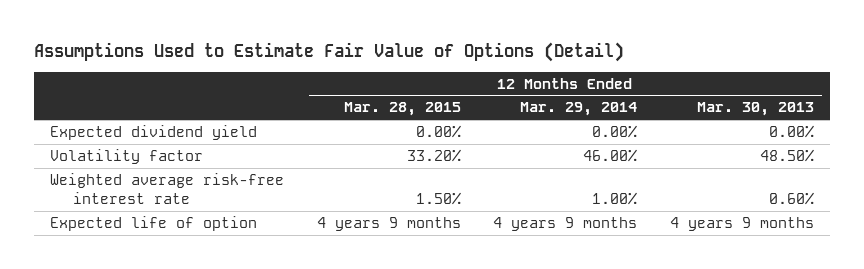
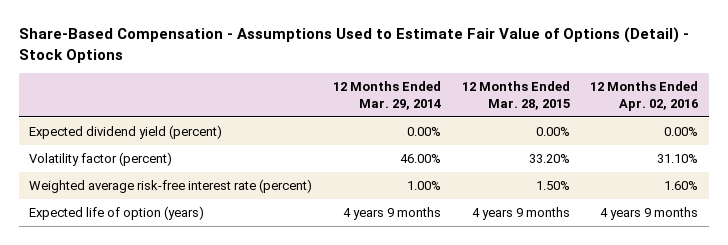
[33,41,624,62] Assumptions Used to Estimate Fair Value of Options (Detail) -> [18,27,689,63] Share-Based Compensation - Assumptions Used to Estimate Fair Value of Options (Detail) - Stock Options
[696,102,814,117] Mar. 30, 2013 -> none
none -> [590,80,699,111] 12 Months Ended Apr. 02, 2016
[50,125,258,141] Expected dividend yield -> [29,125,223,140] Expected dividend yield (percent)
[50,149,204,165] Volatility factor -> [29,152,173,167] Volatility factor (percent)
[50,173,285,204] Weighted average risk-free interest rate -> [29,179,313,194] Weighted average risk-free interest rate (percent)
[50,216,258,232] Expected life of option -> [29,206,205,221] Expected life of option (years)

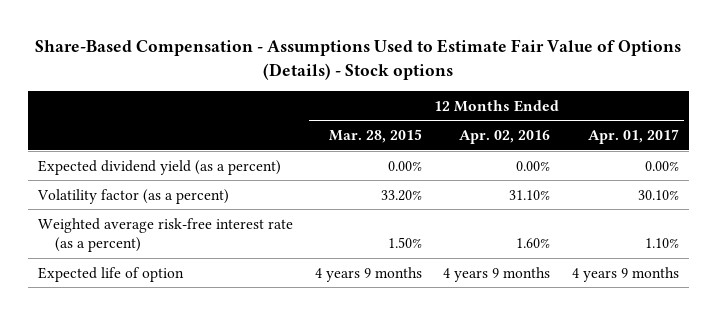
[18,27,689,63] Share-Based Compensation - Assumptions Used to Estimate Fair Value of Options (Detail) - Stock Options -> [35,38,682,80] Share-Based Compensation - Assumptions Used to Estimate Fair Value of Options (Details) - Stock options
[333,80,442,110] 12 Months Ended Mar. 29, 2014 -> none
none -> [587,128,679,144] Apr. 01, 2017
[29,125,223,140] Expected dividend yield (percent) -> [38,159,282,175] Expected dividend yield (as a percent)
[29,152,173,167] Volatility factor (percent) -> [37,188,230,204] Volatility factor (as a percent)
[29,179,313,194] Weighted average risk-free interest rate (percent) -> [38,217,294,253] Weighted average risk-free interest rate (as a percent)
[29,206,205,221] Expected life of option (years) -> [38,266,185,282] Expected life of option

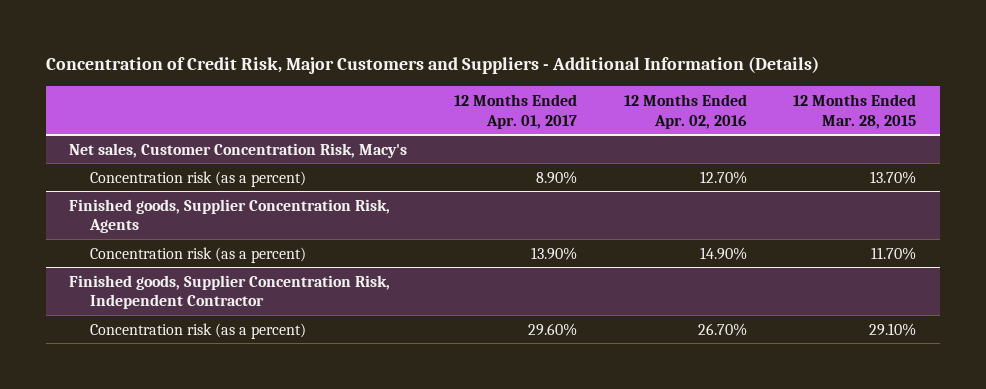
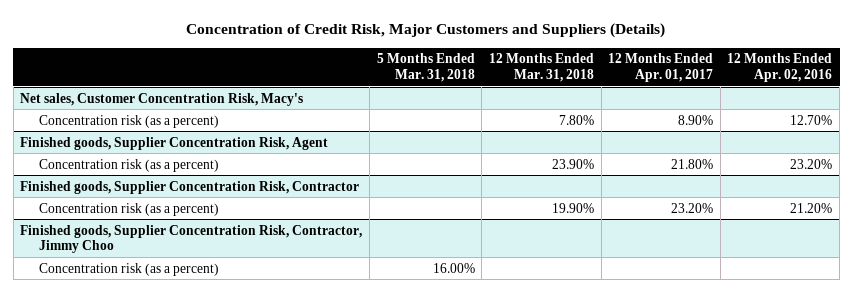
[45,56,819,75] Concentration of Credit Risk, Major Customers and Suppliers - Additional Information (Details) -> [186,23,666,39] Concentration of Credit Risk, Major Customers and Suppliers (Details)
[793,93,917,129] 12 Months Ended Mar. 28, 2015 -> none
none -> [376,53,475,82] 5 Months Ended Mar. 31, 2018
none -> [488,53,594,82] 12 Months Ended Mar. 31, 2018
[69,198,391,234] Finished goods, Supplier Concentration Risk, Agents -> [20,136,329,150] Finished goods, Supplier Concentration Risk, Agent
[530,246,577,260] 13.90% -> [671,158,714,169] 21.80%
[699,246,747,260] 14.90% -> [790,158,833,169] 23.20%
[69,274,391,310] Finished goods, Supplier Concentration Risk, Independent Contractor -> [20,180,360,194] Finished goods, Supplier Concentration Risk, Contractor
[527,322,577,336] 29.60% -> [671,202,714,213] 23.20%
[697,322,747,336] 26.70% -> [790,202,833,213] 21.20%
none -> [20,224,363,254] Finished goods, Supplier Concentration Risk, Contractor, Jimmy Choo
none -> [39,262,220,276] Concentration risk (as a percent)

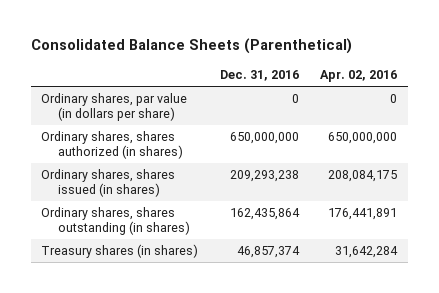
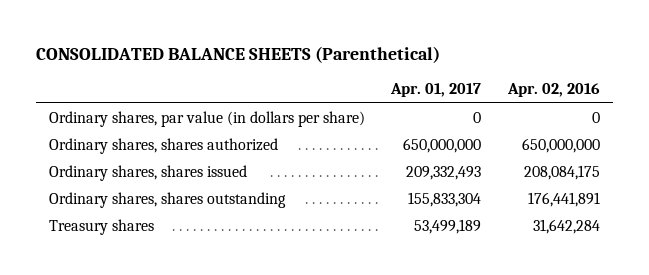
[30,38,352,55] Consolidated Balance Sheets (Parenthetical) -> [35,45,440,63] CONSOLIDATED BALANCE SHEETS (Parenthetical)
[219,69,299,81] Dec. 31, 2016 -> none
none -> [390,83,482,98] Apr. 01, 2017
[41,131,184,159] Ordinary shares, shares authorized (in shares) -> [48,138,278,155] Ordinary shares, shares authorized
[41,169,176,197] Ordinary shares, shares issued (in shares) -> [48,165,247,182] Ordinary shares, shares issued
[41,207,191,235] Ordinary shares, shares outstanding (in shares) -> [48,192,286,209] Ordinary shares, shares outstanding
[41,244,199,259] Treasury shares (in shares) -> [48,219,154,236] Treasury shares

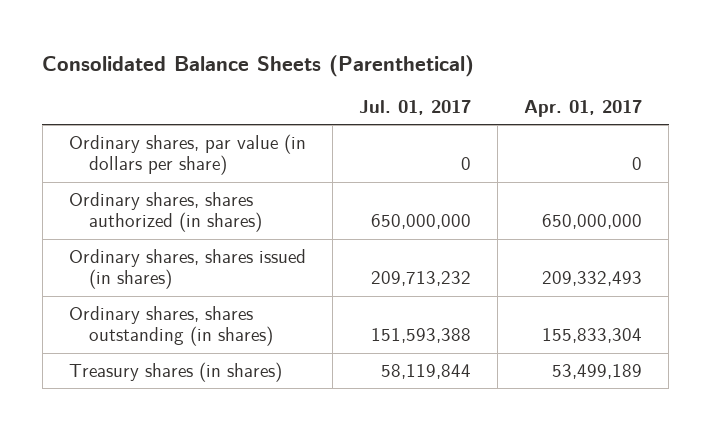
[35,45,440,63] CONSOLIDATED BALANCE SHEETS (Parenthetical) -> [42,54,475,77] Consolidated Balance Sheets (Parenthetical)
[506,83,600,98] Apr. 02, 2016 -> none
none -> [359,100,472,116] Jul. 01, 2017
[48,138,278,155] Ordinary shares, shares authorized -> [68,192,262,233] Ordinary shares, shares authorized (in shares)
[48,165,247,182] Ordinary shares, shares issued -> [68,249,306,290] Ordinary shares, shares issued (in shares)
[48,192,286,209] Ordinary shares, shares outstanding -> [68,306,273,347] Ordinary shares, shares outstanding (in shares)
[48,219,154,236] Treasury shares -> [68,362,282,383] Treasury shares (in shares)

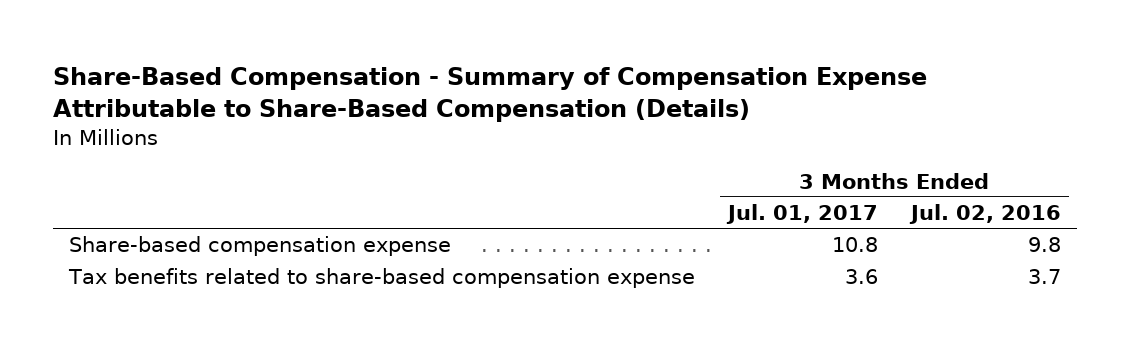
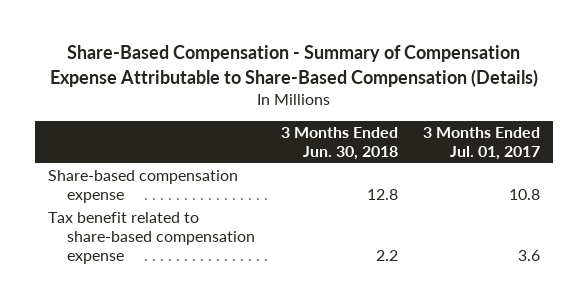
[908,204,1061,225] Jul. 02, 2016 -> none
none -> [280,126,398,160] 3 Months Ended Jun. 30, 2018
[68,268,696,289] Tax benefits related to share-based compensation expense -> [47,212,256,264] Tax benefit related to share-based compensation expense

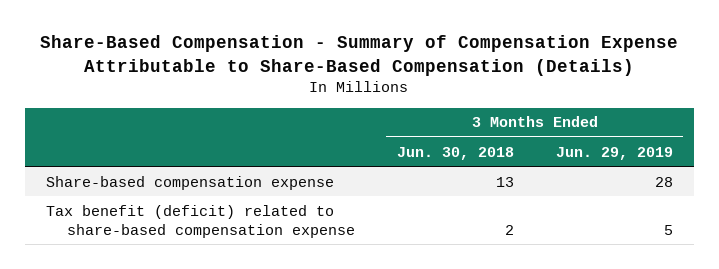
[423,126,541,160] 3 Months Ended Jul. 01, 2017 -> none
none -> [555,146,673,160] Jun. 29, 2019
[366,189,398,201] 12.8 -> [495,176,514,187] 13
[47,212,256,264] Tax benefit related to share-based compensation expense -> [45,204,355,238] Tax benefit (deficit) related to share-based compensation expense
[375,249,398,261] 2.2 -> [504,224,514,235] 2

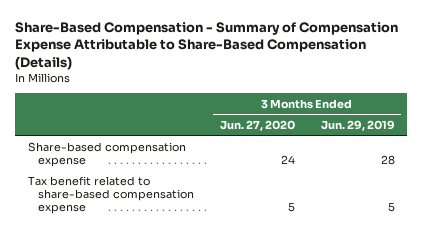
[396,146,514,160] Jun. 30, 2018 -> none
none -> [219,119,295,131] Jun. 27, 2020
[45,204,355,238] Tax benefit (deficit) related to share-based compensation expense -> [27,175,195,214] Tax benefit related to share-based compensation expense

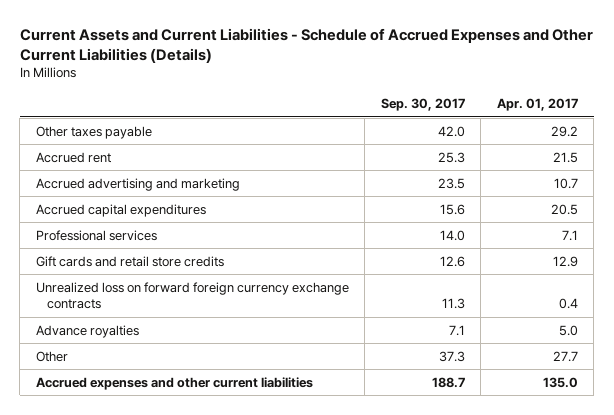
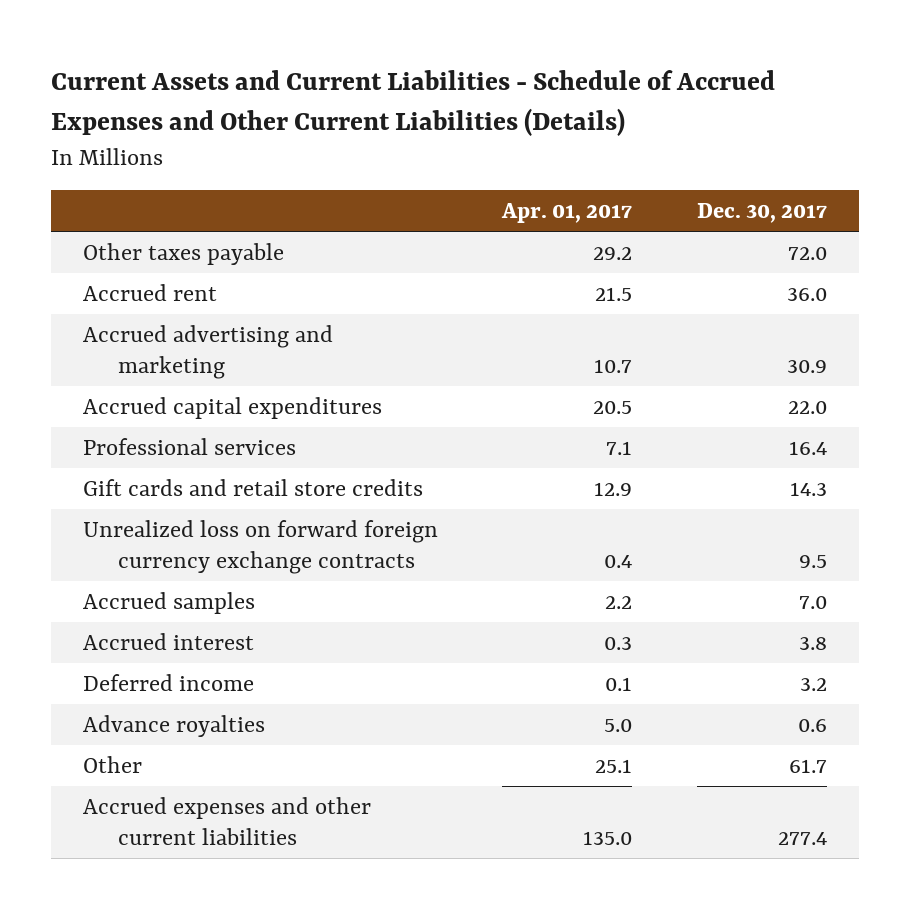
[380,98,465,112] Sep. 30, 2017 -> none
none -> [696,202,827,223] Dec. 30, 2017
none -> [83,591,256,614] Accrued samples
none -> [83,632,255,650] Accrued interest
none -> [83,673,255,691] Deferred income
[552,350,578,362] 27.7 -> [595,758,633,773] 25.1

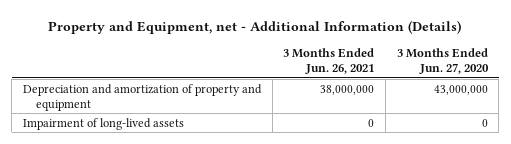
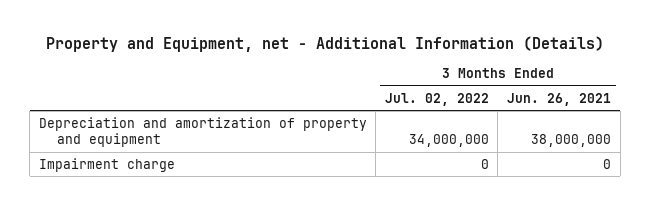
[396,47,489,74] 3 Months Ended Jun. 27, 2020 -> none
none -> [384,92,489,106] Jul. 02, 2022
[22,117,184,130] Impairment of long-lived assets -> [38,157,175,172] Impairment charge

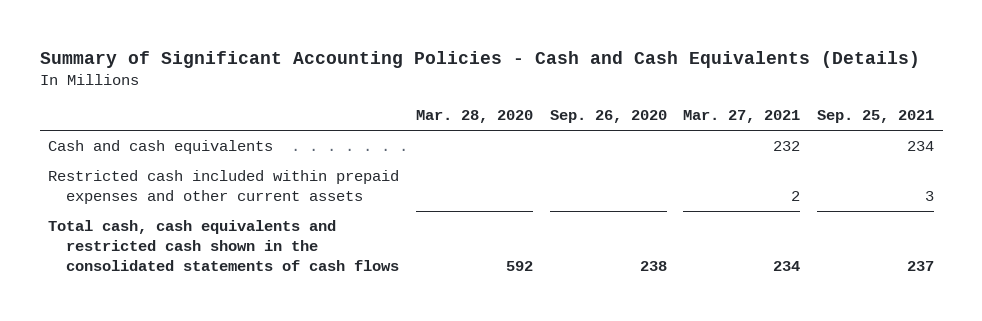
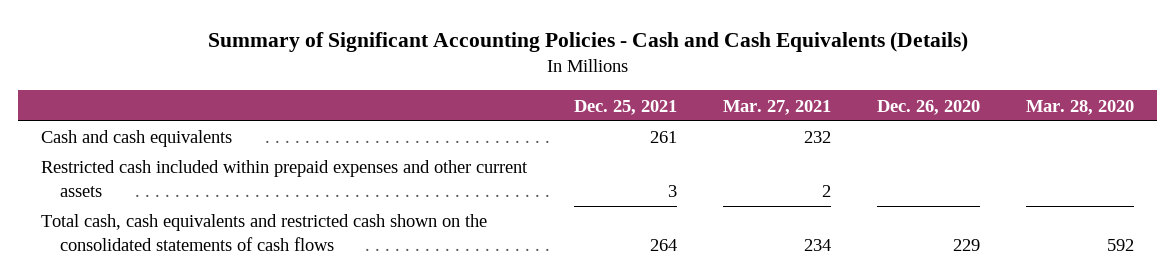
[549,110,667,124] Sep. 26, 2020 -> none
[817,110,935,124] Sep. 25, 2021 -> none
none -> [573,99,677,115] Dec. 25, 2021
none -> [876,99,980,115] Dec. 26, 2020
[48,220,399,272] Total cash, cash equivalents and restricted cash shown in the consolidated statements of cash flows -> [41,214,488,251] Total cash, cash equivalents and restricted cash shown on the consolidated statements of cash flows

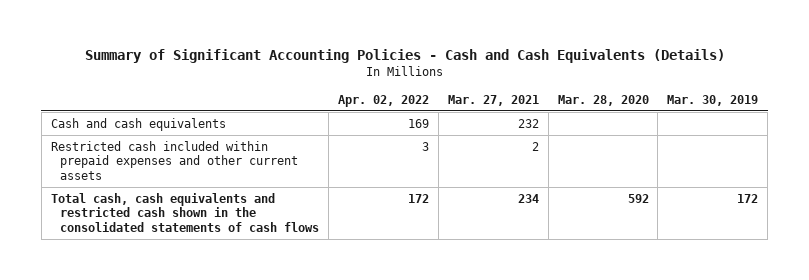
[573,99,677,115] Dec. 25, 2021 -> none
[876,99,980,115] Dec. 26, 2020 -> none
none -> [337,94,429,107] Apr. 02, 2022
none -> [667,94,759,106] Mar. 30, 2019
[41,214,488,251] Total cash, cash equivalents and restricted cash shown on the consolidated statements of cash flows -> [50,192,320,233] Total cash, cash equivalents and restricted cash shown in the consolidated statements of cash flows

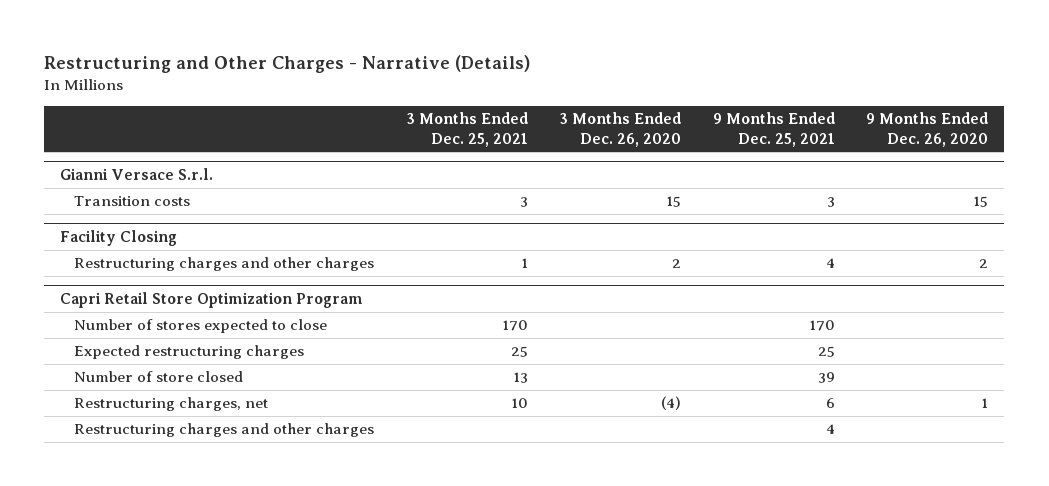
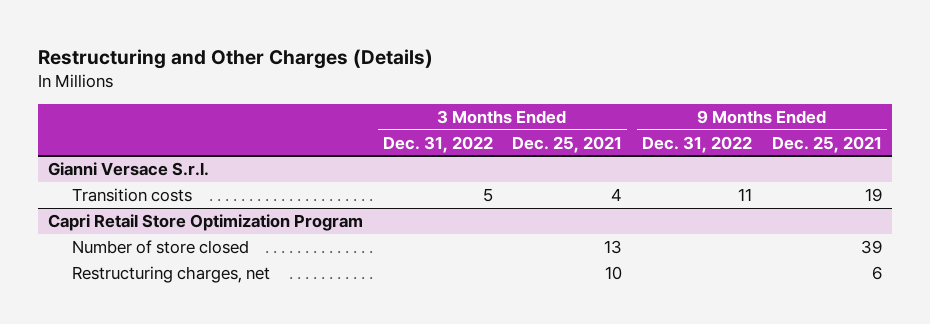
[44,54,531,73] Restructuring and Other Charges - Narrative (Details) -> [37,49,433,70] Restructuring and Other Charges (Details)
[559,112,682,147] 3 Months Ended Dec. 26, 2020 -> none
[866,112,989,147] 9 Months Ended Dec. 26, 2020 -> none
none -> [382,135,493,153] Dec. 31, 2022
none -> [642,135,753,153] Dec. 31, 2022
[60,230,178,247] Facility Closing -> none
[74,257,375,272] Restructuring charges and other charges -> none
[519,197,528,208] 3 -> [611,187,623,201] 4
[826,197,835,208] 3 -> [864,187,882,202] 19
[74,319,328,334] Number of stores expected to close -> none
[74,345,305,360] Expected restructuring charges -> none
[74,423,375,438] Restructuring charges and other charges -> none

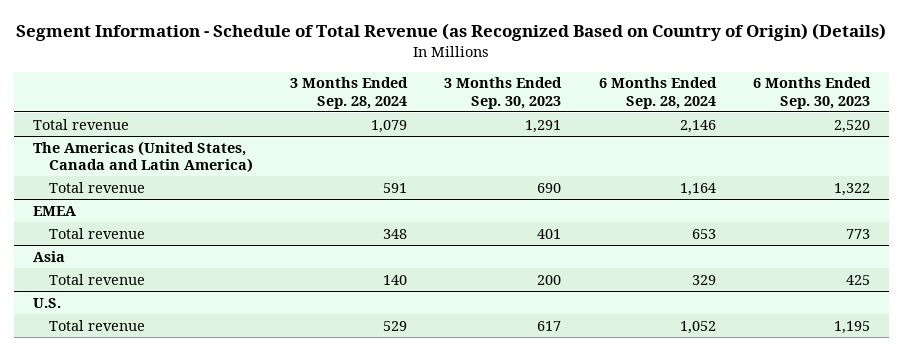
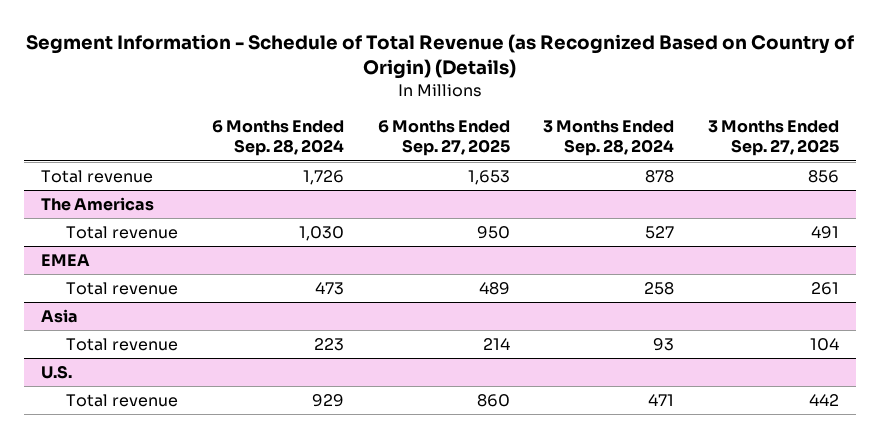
[444,77,563,109] 3 Months Ended Sep. 30, 2023 -> none
[753,77,872,109] 6 Months Ended Sep. 30, 2023 -> none
none -> [377,119,510,157] 6 Months Ended Sep. 27, 2025
none -> [707,119,839,157] 3 Months Ended Sep. 27, 2025
[371,119,408,133] 1,079 -> [645,169,675,183] 878
[679,119,716,133] 2,146 -> [302,169,344,185] 1,726
[32,140,253,174] The Americas (United States, Canada and Latin America) -> [41,196,155,211] The Americas
[383,182,408,193] 591 -> [645,225,675,239] 527
[679,182,716,196] 1,164 -> [298,225,344,241] 1,030
[383,228,408,239] 348 -> [644,281,675,295] 258
[691,228,716,239] 653 -> [314,281,344,295] 473
[383,274,408,285] 140 -> [653,337,675,351] 93
[691,274,716,285] 329 -> [313,337,344,351] 223
[383,320,408,331] 529 -> [648,393,675,406] 471
[679,320,716,334] 1,052 -> [311,393,344,407] 929

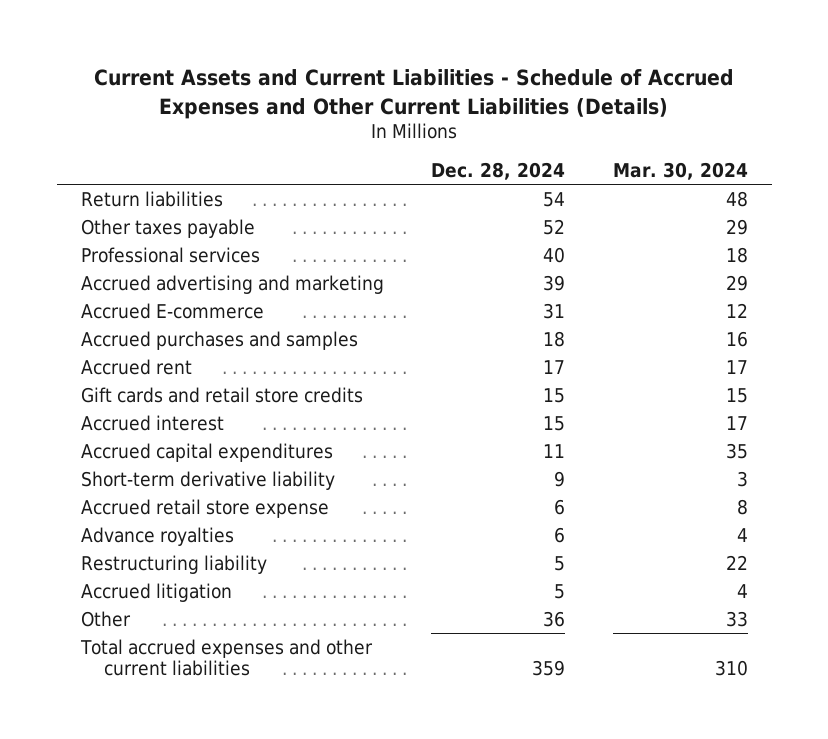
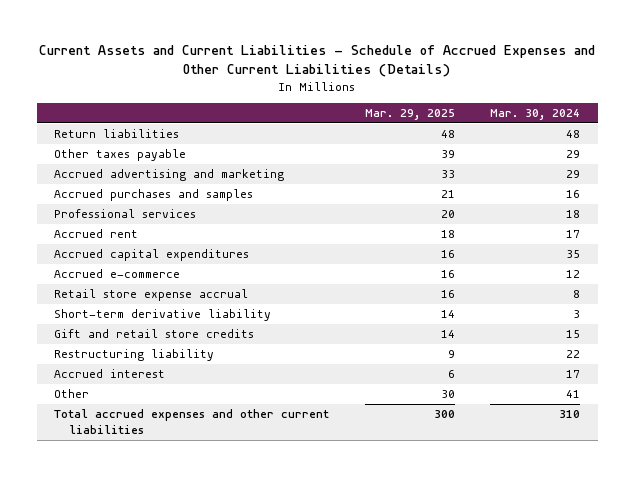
[431,162,566,181] Dec. 28, 2024 -> none
none -> [364,108,455,120] Mar. 29, 2025
[80,302,264,319] Accrued E-commerce -> none
[80,246,260,263] Professional services -> [54,209,197,219] Professional services
[80,386,363,403] Gift cards and retail store credits -> none
none -> [54,269,181,279] Accrued e-commerce
none -> [54,289,249,302] Retail store expense accrual
[80,498,329,518] Accrued retail store expense -> none
[80,526,234,546] Advance royalties -> none
none -> [54,329,255,339] Gift and retail store credits
[80,582,232,602] Accrued litigation -> none
[80,414,224,431] Accrued interest -> [54,369,166,379] Accrued interest
[725,610,748,627] 33 -> [566,390,581,399] 41

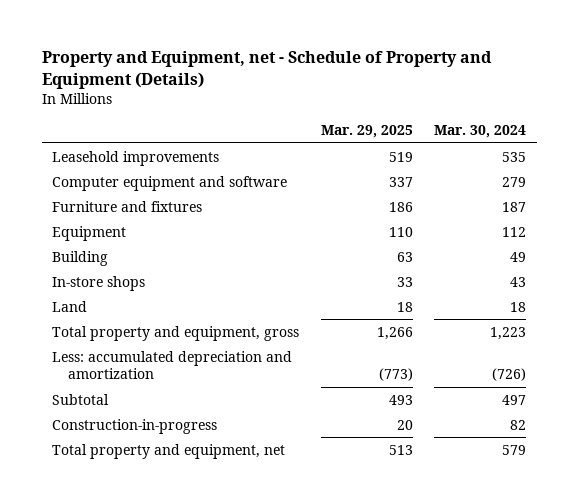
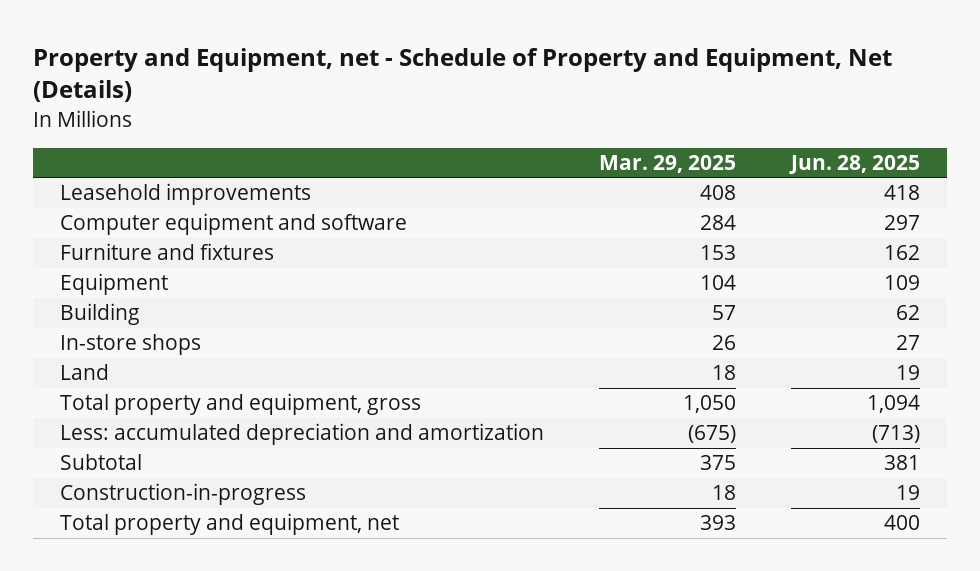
[41,51,492,89] Property and Equipment, net - Schedule of Property and Equipment (Details) -> [32,47,892,103] Property and Equipment, net - Schedule of Property and Equipment, Net (Details)
[434,125,527,139] Mar. 30, 2024 -> none
none -> [789,154,921,174] Jun. 28, 2025
[388,151,413,162] 519 -> [700,185,737,201] 408
[388,176,413,187] 337 -> [700,215,737,231] 284
[388,201,413,212] 186 -> [700,245,737,261] 153
[388,226,413,237] 110 -> [700,275,737,291] 104
[396,251,413,262] 63 -> [712,305,737,321] 57
[396,276,413,287] 33 -> [712,335,737,351] 26
[376,326,413,340] 1,266 -> [683,395,737,414] 1,050
[378,368,413,382] (773) -> [688,425,737,444] (675)
[388,394,413,405] 493 -> [700,455,737,471] 375
[396,419,413,430] 20 -> [712,485,737,501] 18
[388,444,413,455] 513 -> [700,515,737,531] 393

